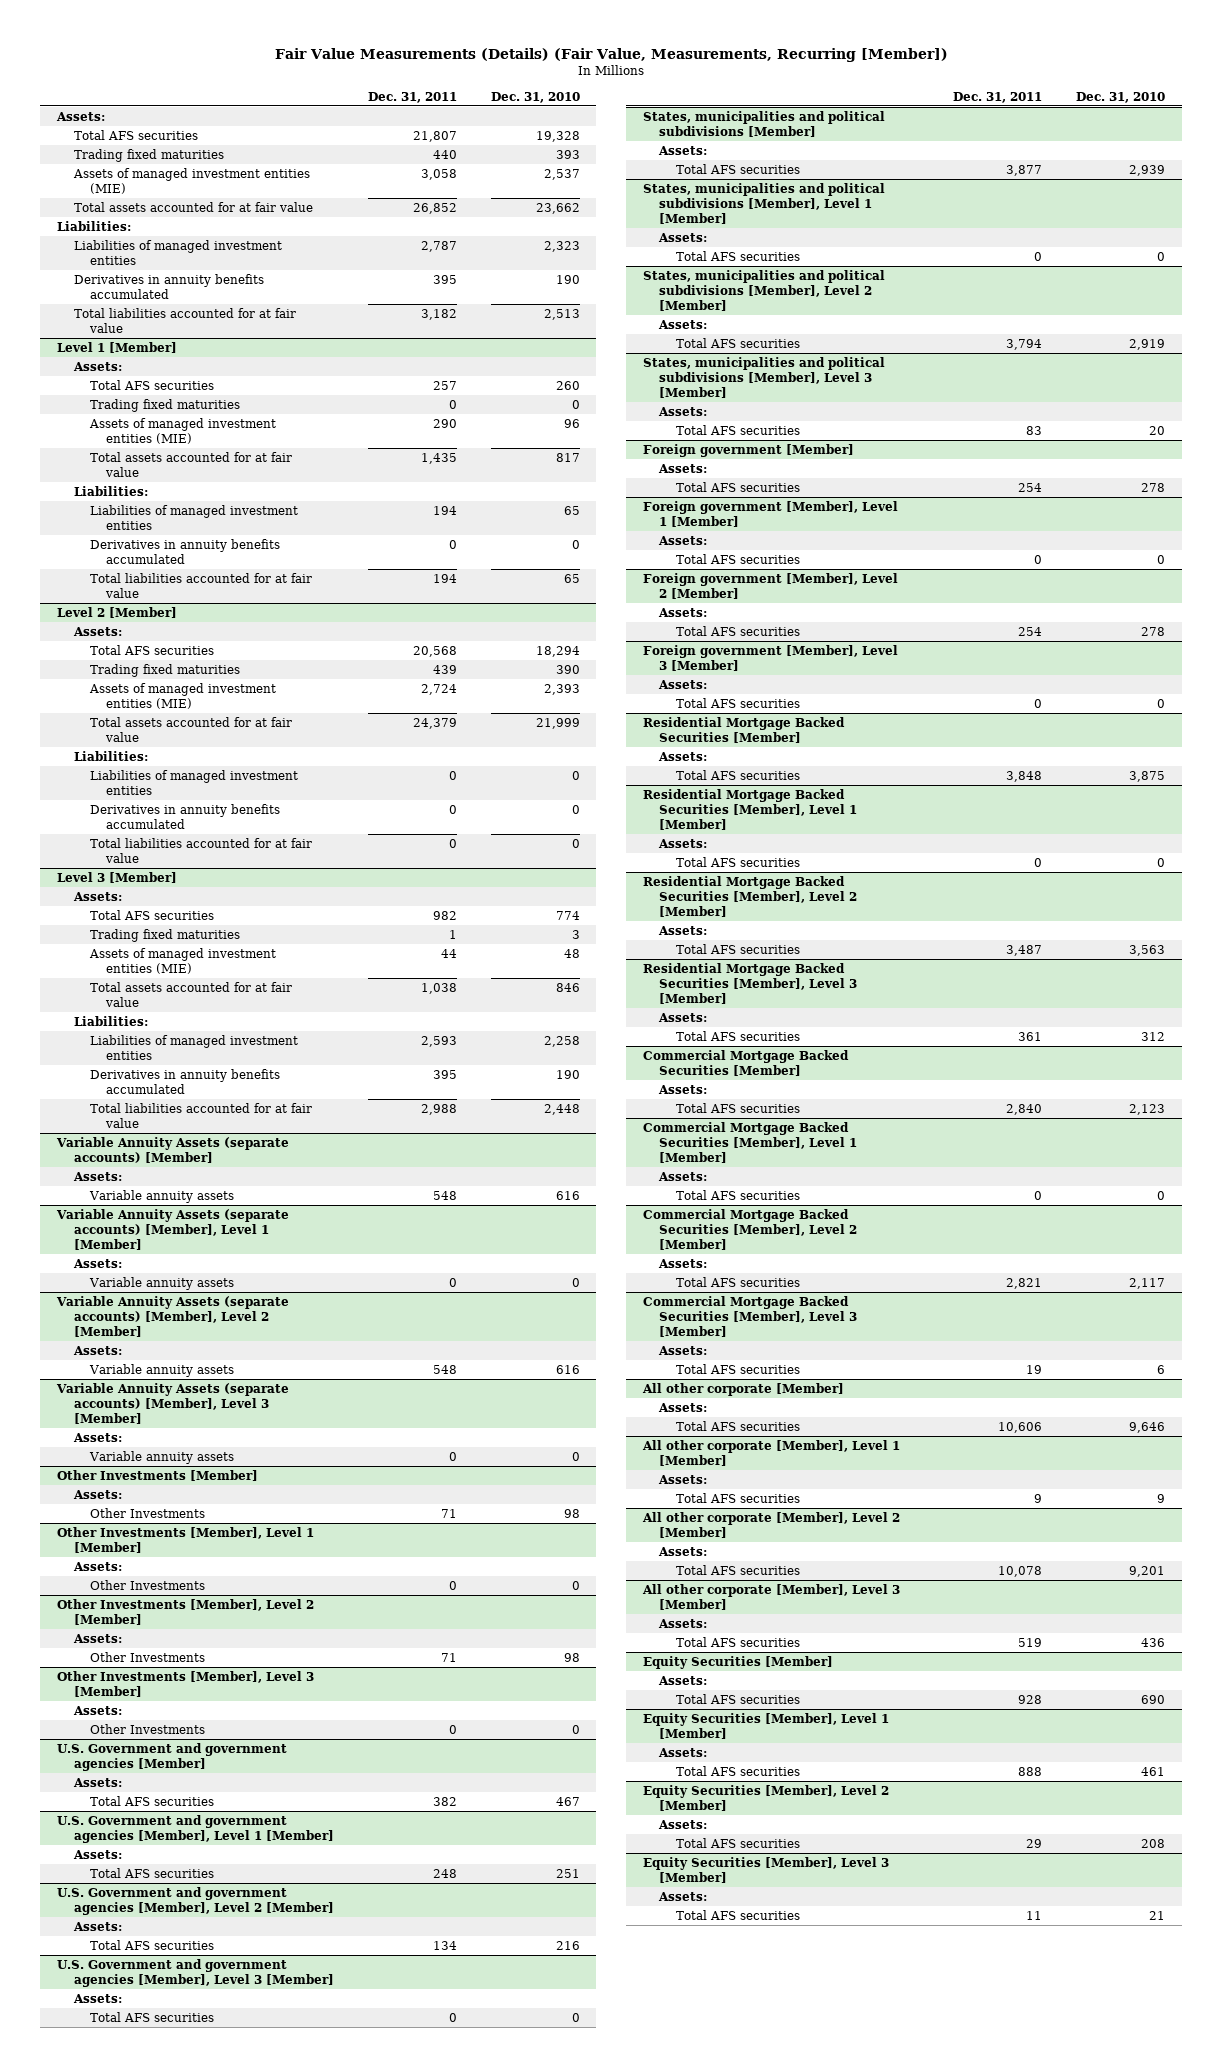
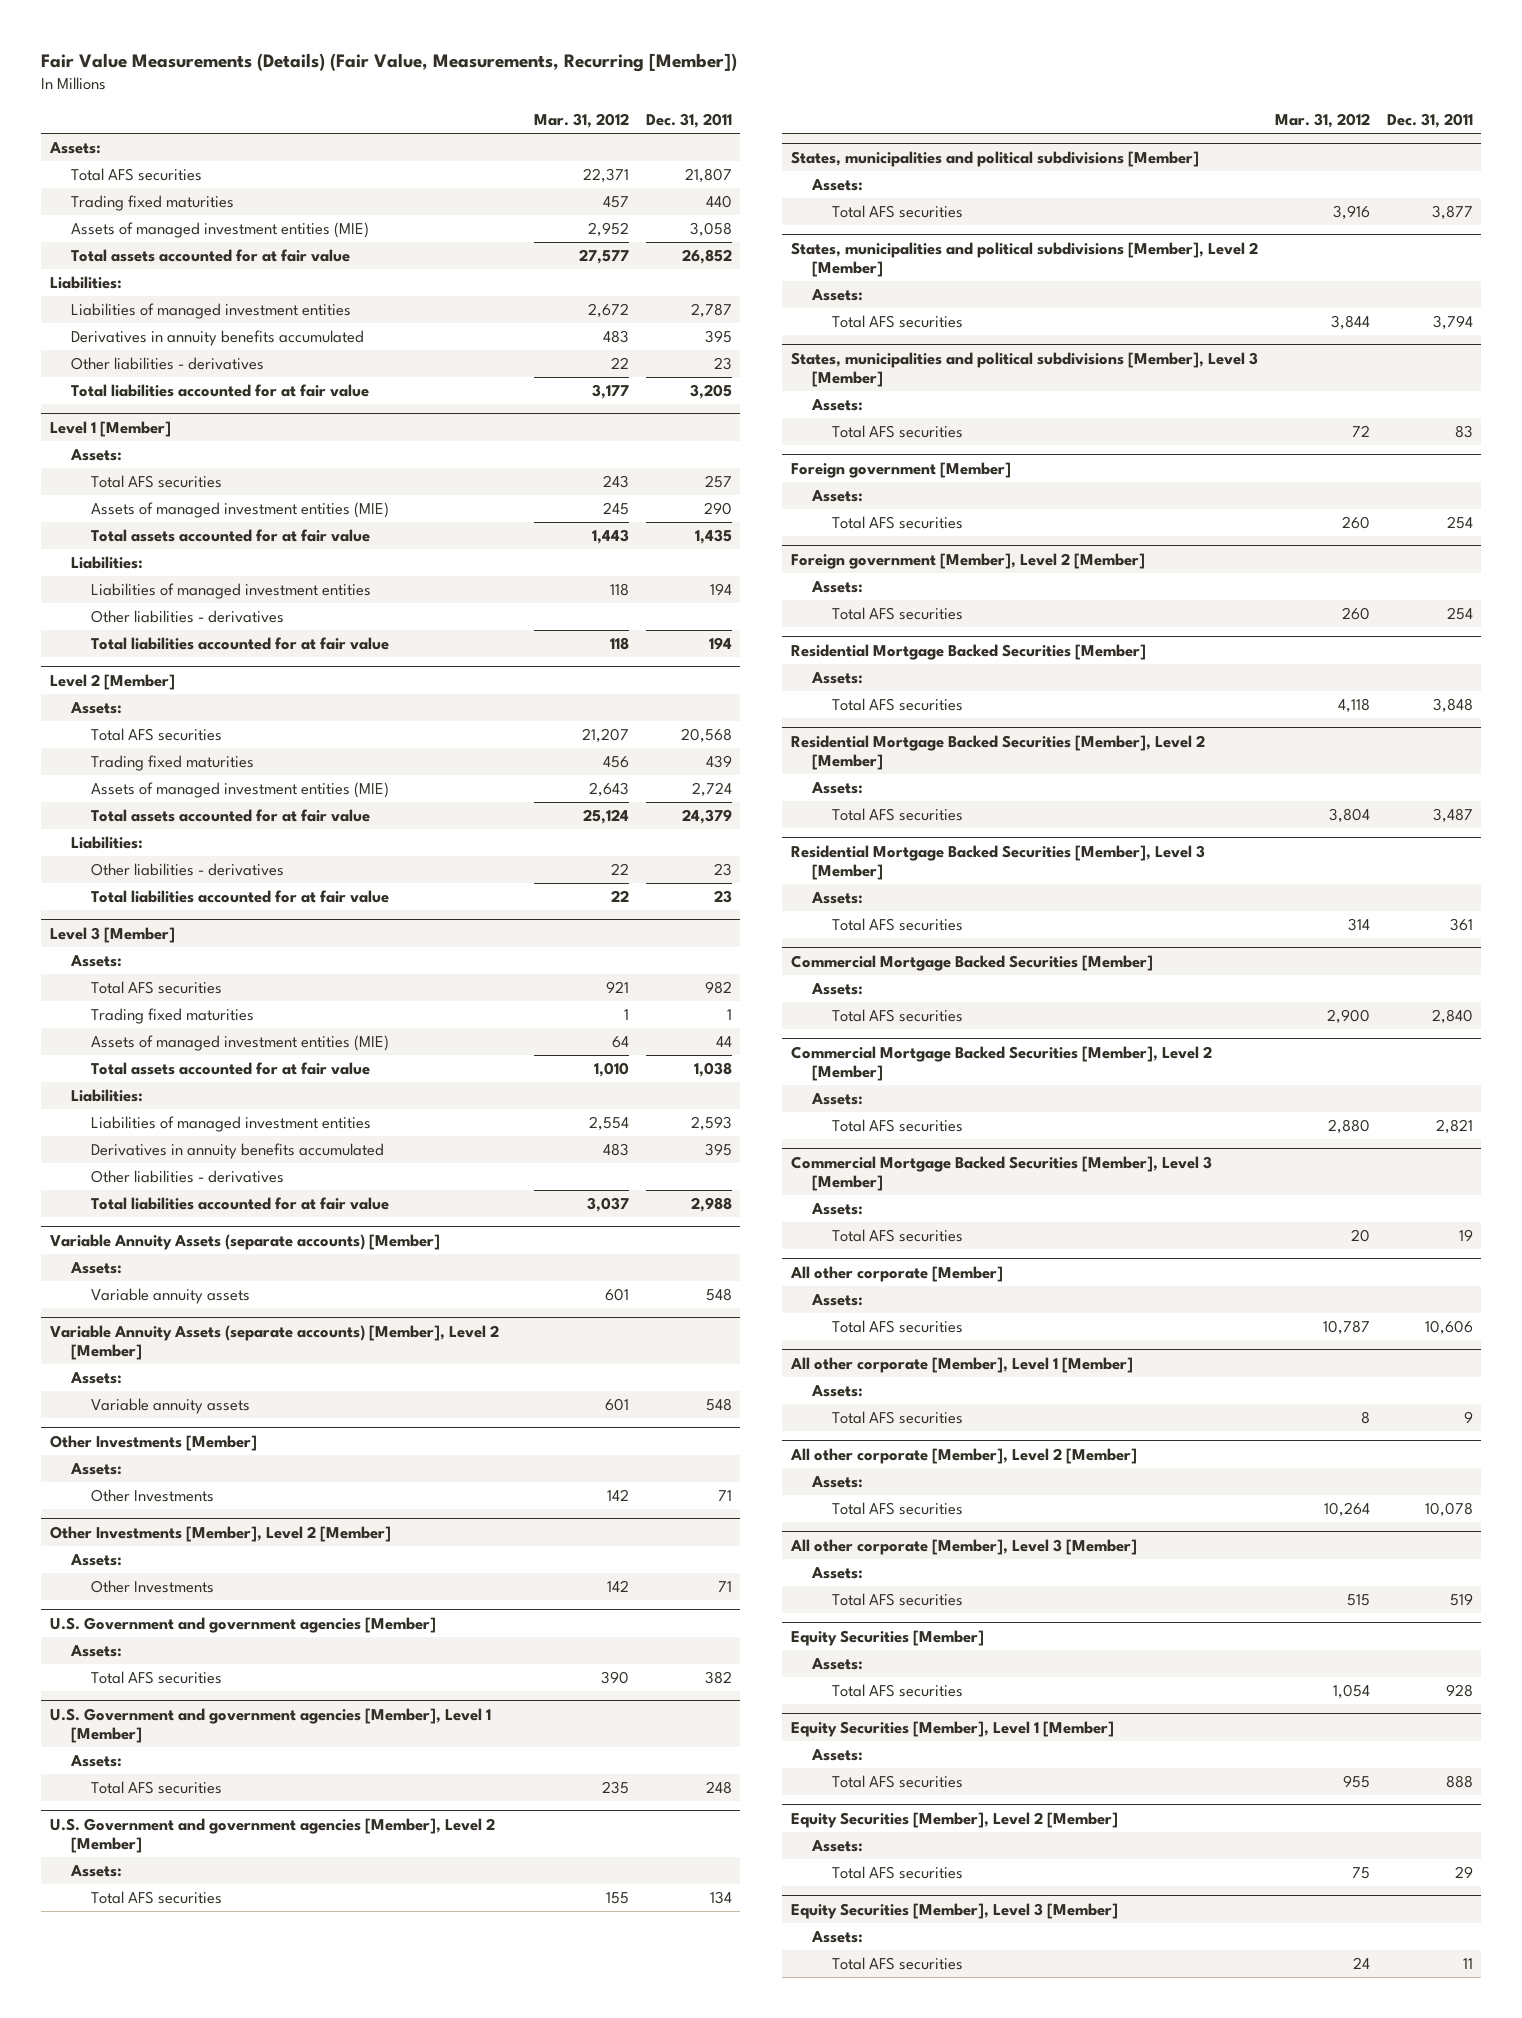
[490,91,580,103] Dec. 31, 2010 -> none
none -> [533,113,629,129] Mar. 31, 2012
none -> [70,357,264,371] Other liabilities - derivatives
[420,308,457,320] 3,182 -> [689,384,732,400] 3,205
[89,398,240,412] Trading fixed maturities -> none
[89,538,280,564] Derivatives in annuity benefits accumulated -> none
none -> [91,610,285,624] Other liabilities - derivatives
[89,769,298,795] Liabilities of managed investment entities -> none
[89,803,280,829] Derivatives in annuity benefits accumulated -> none
none -> [91,863,285,877] Other liabilities - derivatives
[448,838,457,848] 0 -> [713,890,732,904] 23
none -> [91,1170,285,1184] Other liabilities - derivatives
[56,1208,290,1251] Variable Annuity Assets (separate accounts) [Member], Level 1 [Member] -> none
[72,1258,122,1268] Assets: -> none
[88,1276,234,1290] Variable annuity assets -> none
[56,1382,290,1425] Variable Annuity Assets (separate accounts) [Member], Level 3 [Member] -> none
[72,1432,122,1442] Assets: -> none
[88,1450,234,1464] Variable annuity assets -> none
[57,1526,315,1553] Other Investments [Member], Level 1 [Member] -> none
[72,1561,122,1571] Assets: -> none
[89,1579,205,1590] Other Investments -> none
[57,1670,315,1697] Other Investments [Member], Level 3 [Member] -> none
[72,1705,122,1715] Assets: -> none
[89,1723,205,1734] Other Investments -> none
[57,1958,334,1987] U.S. Government and government agencies [Member], Level 3 [Member] -> none
[72,1993,122,2003] Assets: -> none
[89,2011,214,2022] Total AFS securities -> none
[643,182,886,225] States, municipalities and political subdivisions [Member], Level 1 [Member] -> none
[658,232,708,242] Assets: -> none
[675,250,800,261] Total AFS securities -> none
[643,500,899,527] Foreign government [Member], Level 1 [Member] -> none
[658,535,708,545] Assets: -> none
[675,553,800,564] Total AFS securities -> none
[643,644,899,671] Foreign government [Member], Level 3 [Member] -> none
[658,679,708,689] Assets: -> none
[675,697,800,708] Total AFS securities -> none
[643,788,858,831] Residential Mortgage Backed Securities [Member], Level 1 [Member] -> none
[658,838,708,848] Assets: -> none
[675,856,800,867] Total AFS securities -> none
[643,1121,858,1164] Commercial Mortgage Backed Securities [Member], Level 1 [Member] -> none
[658,1171,708,1181] Assets: -> none
[675,1189,800,1200] Total AFS securities -> none

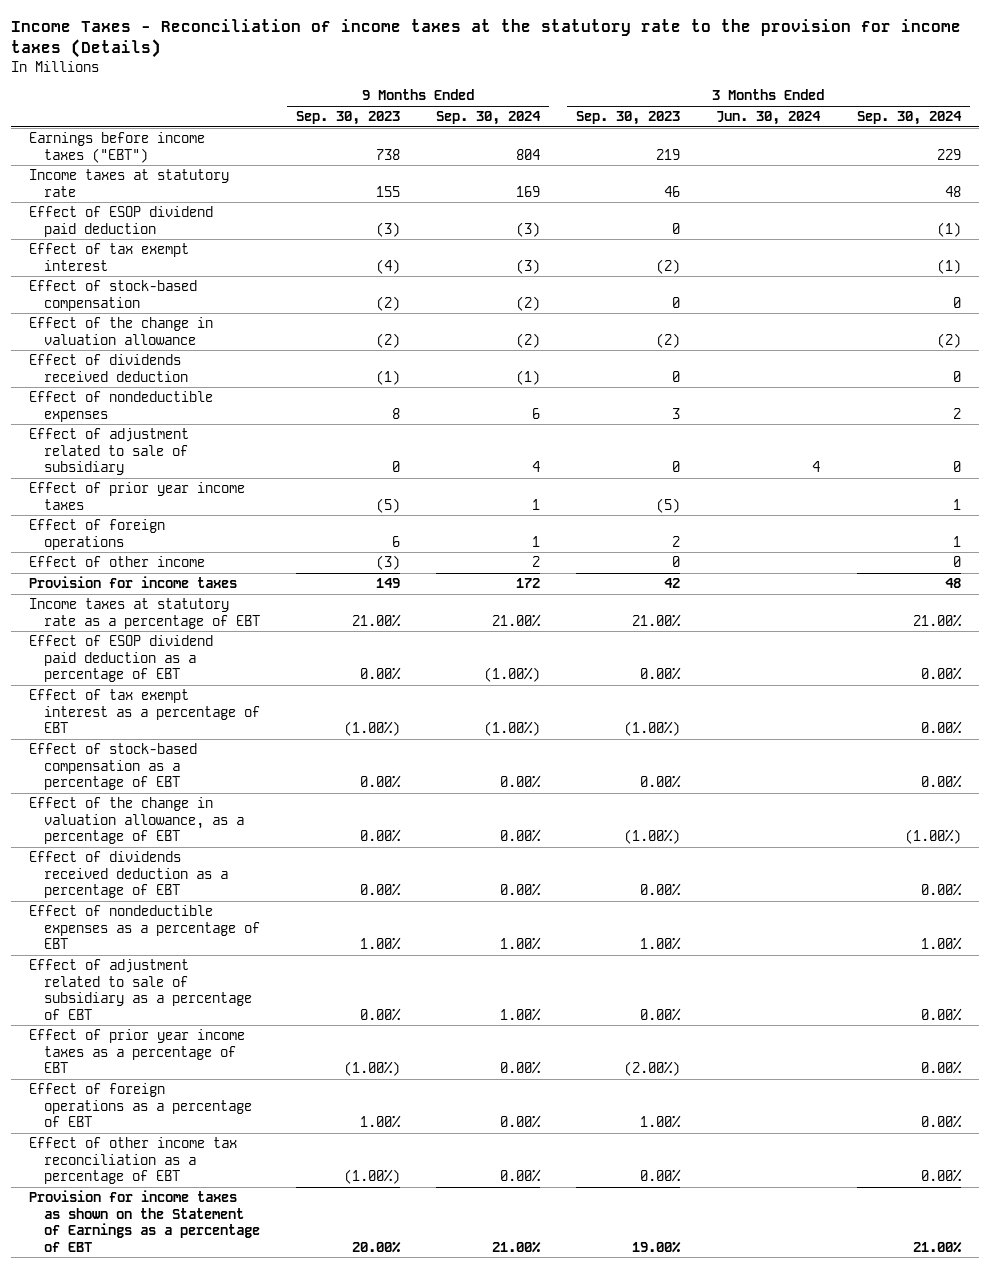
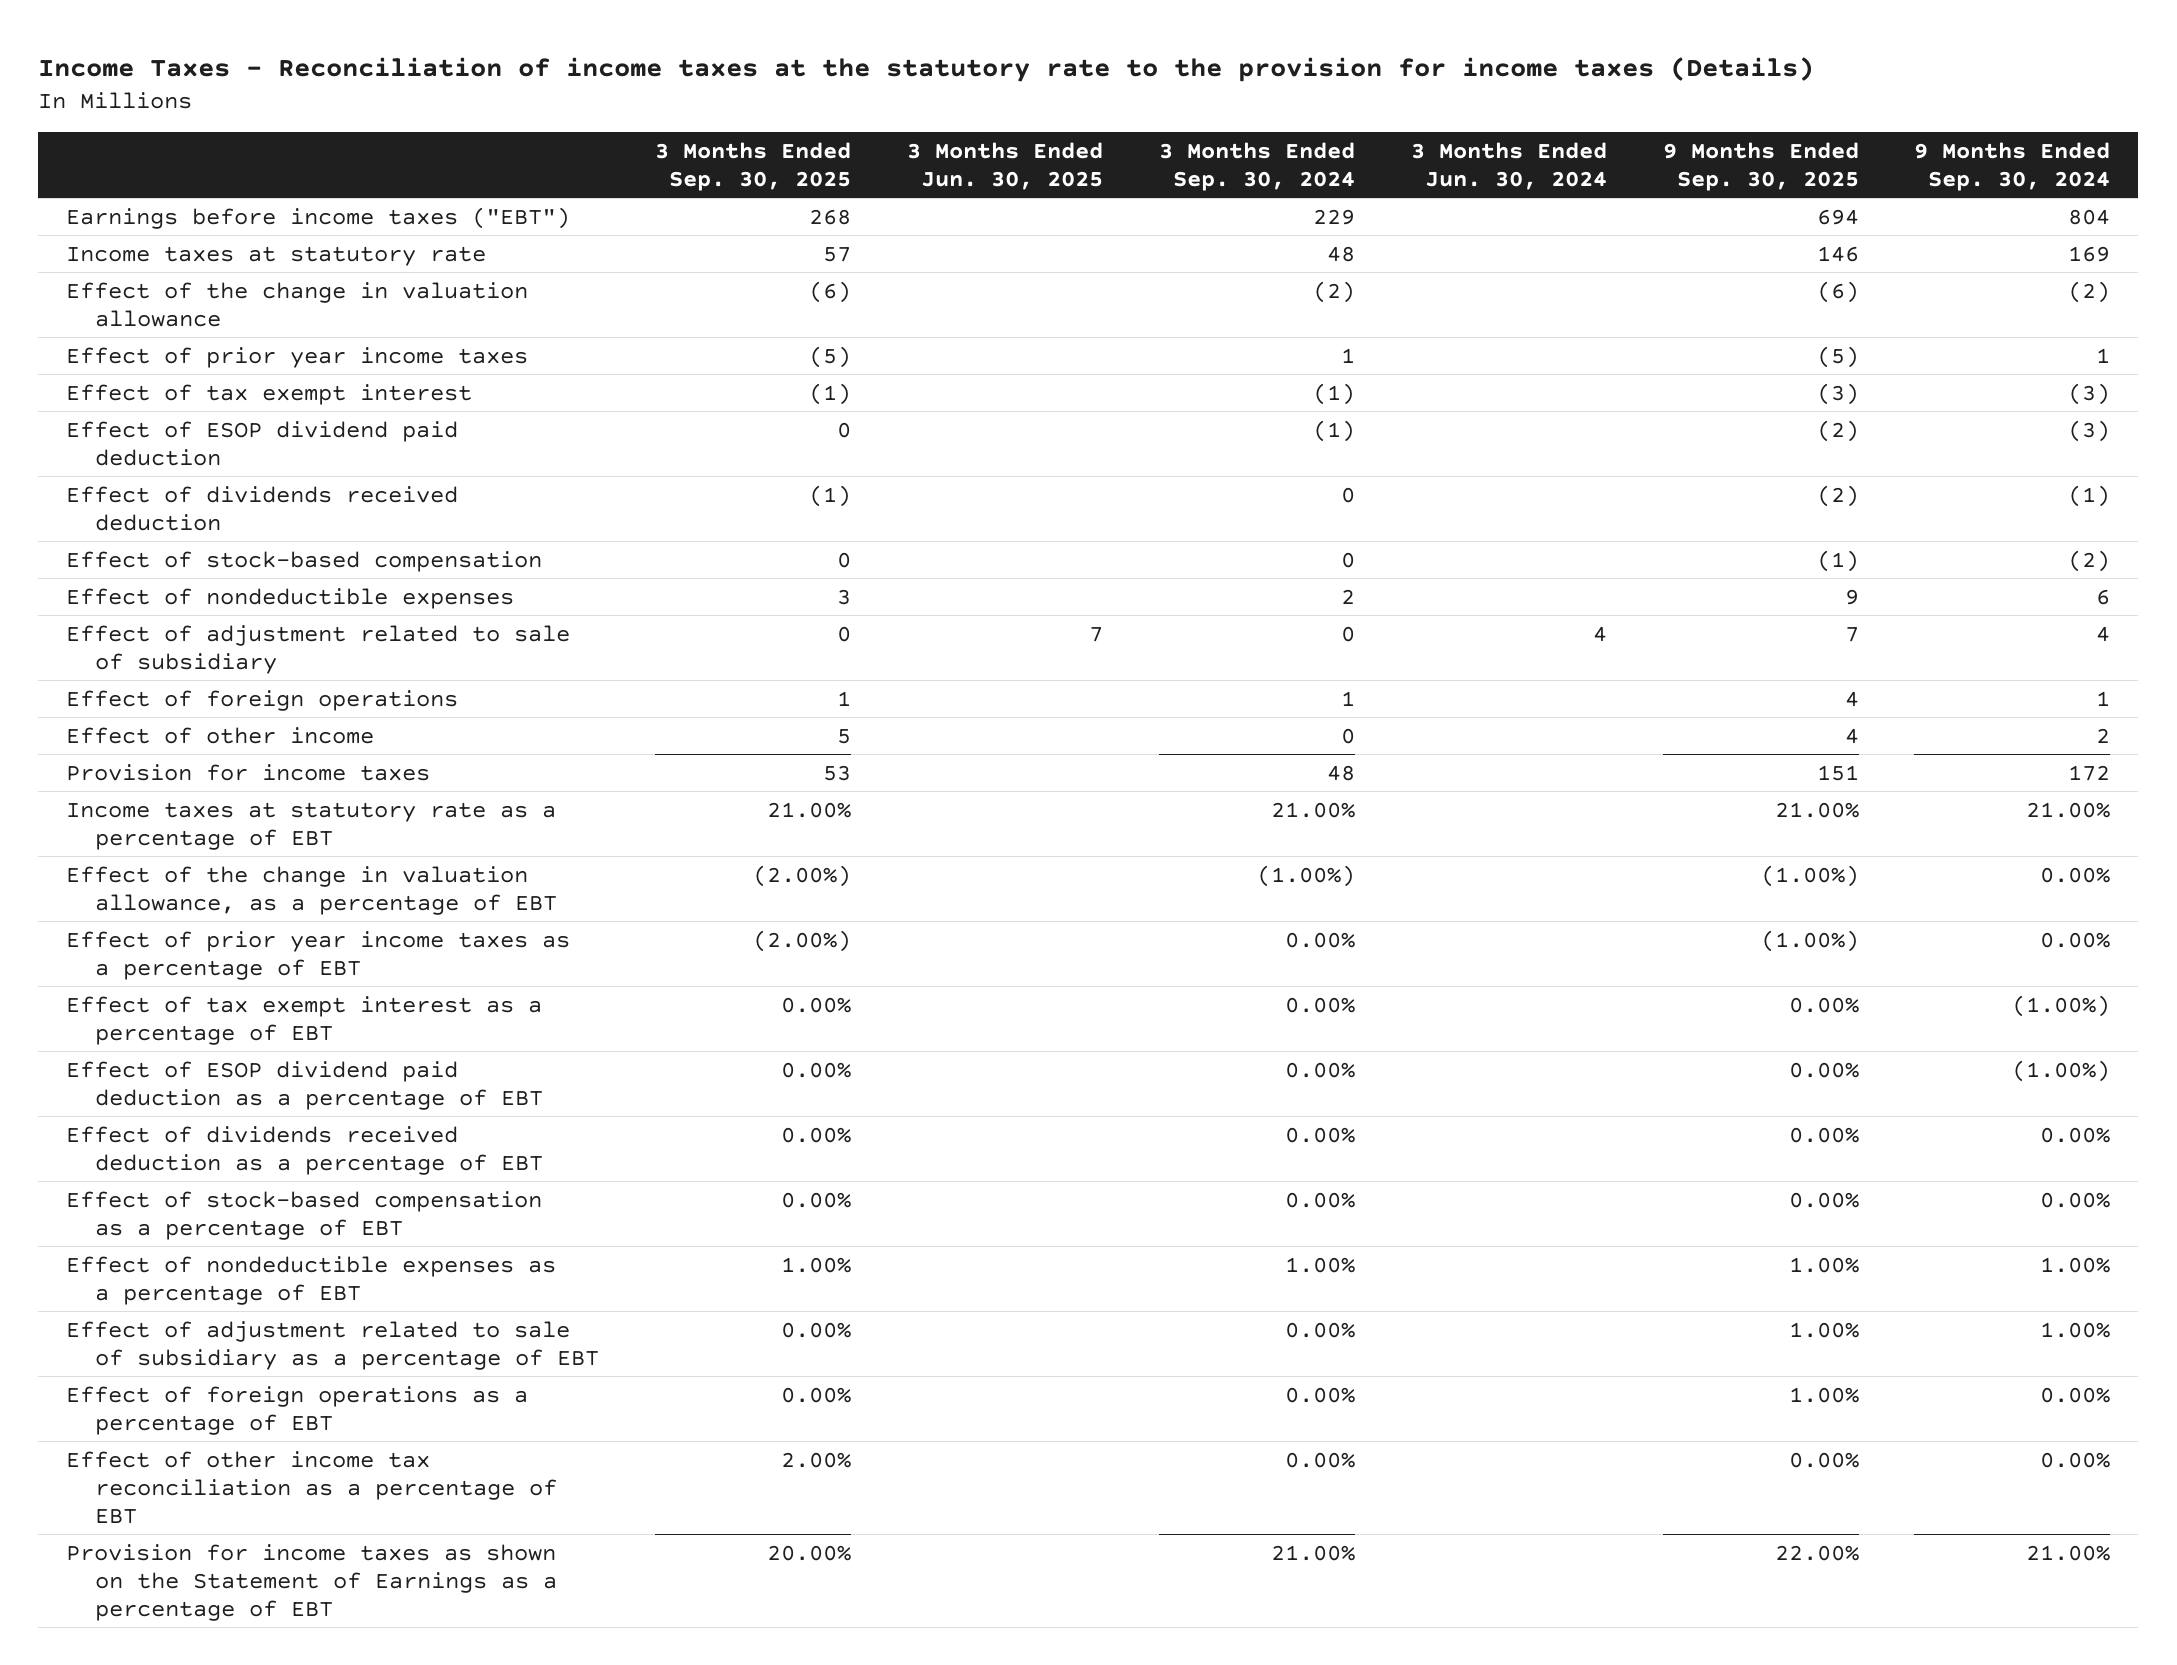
[295,111,400,126] Sep. 30, 2023 -> none
[576,111,681,126] Sep. 30, 2023 -> none
none -> [655,141,852,191] 3 Months Ended Sep. 30, 2025
none -> [907,141,1104,190] 3 Months Ended Jun. 30, 2025
none -> [1662,141,1859,191] 9 Months Ended Sep. 30, 2025
[29,482,246,510] Effect of prior year income taxes -> [66,346,529,368] Effect of prior year income taxes
[29,243,190,271] Effect of tax exempt interest -> [66,383,473,405] Effect of tax exempt interest
[29,206,214,237] Effect of ESOP dividend paid deduction -> [66,420,459,466] Effect of ESOP dividend paid deduction
[29,280,198,311] Effect of stock-based compensation -> [66,550,543,572] Effect of stock-based compensation
[29,1029,246,1074] Effect of prior year income taxes as a percentage of EBT -> [66,930,571,980] Effect of prior year income taxes as a percentage of EBT
[29,689,260,734] Effect of tax exempt interest as a percentage of EBT -> [66,995,543,1045] Effect of tax exempt interest as a percentage of EBT
[29,635,214,683] Effect of ESOP dividend paid deduction as a percentage of EBT -> [66,1060,544,1110] Effect of ESOP dividend paid deduction as a percentage of EBT
[29,743,198,791] Effect of stock-based compensation as a percentage of EBT -> [66,1190,543,1240] Effect of stock-based compensation as a percentage of EBT

